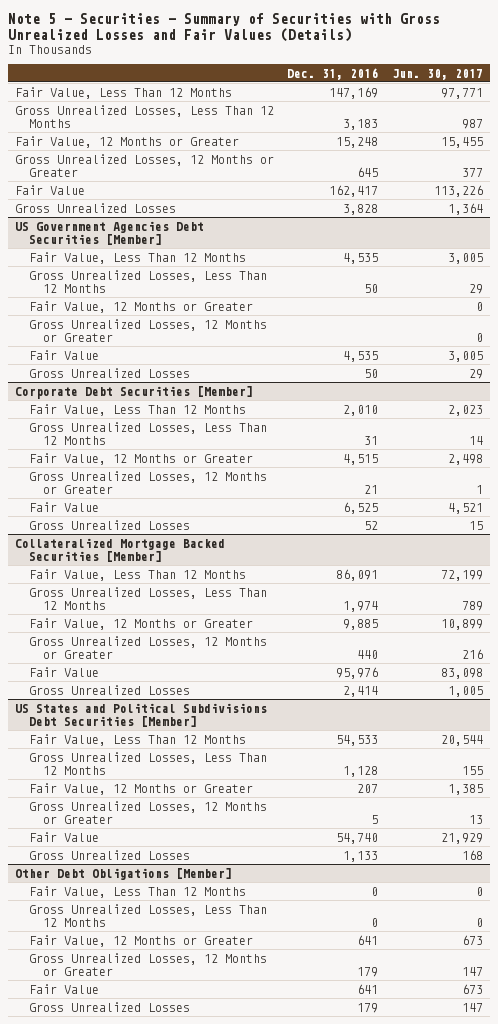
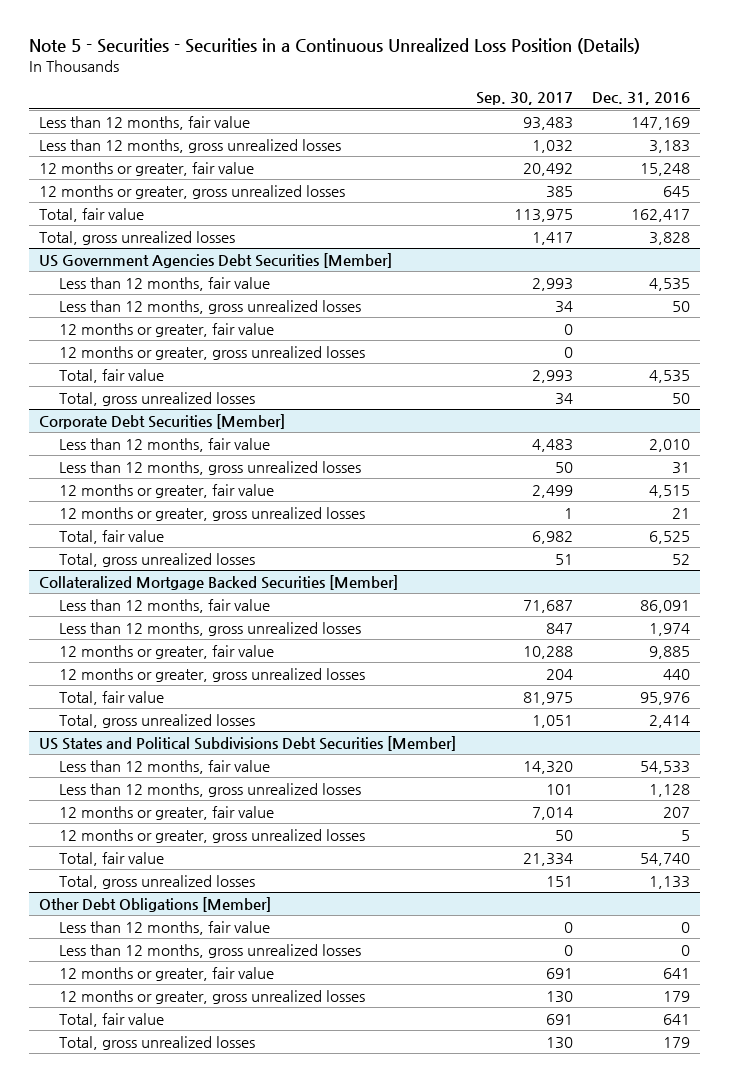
[8,13,441,42] Note 5 - Securities - Summary of Securities with Gross Unrealized Losses and Fair Values (Details) -> [28,38,640,55] Note 5 - Securities - Securities in a Continuous Unrealized Loss Position (Details)
[391,68,483,80] Jun. 30, 2017 -> none
none -> [475,92,573,106] Sep. 30, 2017
[14,86,232,99] Fair Value, Less Than 12 Months -> [38,115,250,130] Less than 12 months, fair value
[14,104,274,128] Gross Unrealized Losses, Less Than 12 Months -> [38,138,341,153] Less than 12 months, gross unrealized losses
[14,135,239,148] Fair Value, 12 Months or Greater -> [38,161,254,176] 12 months or greater, fair value
[14,153,274,177] Gross Unrealized Losses, 12 Months or Greater -> [38,184,345,199] 12 months or greater, gross unrealized losses
[14,184,85,195] Fair Value -> [38,207,144,222] Total, fair value
[14,202,176,213] Gross Unrealized Losses -> [38,230,235,245] Total, gross unrealized losses
[29,251,247,264] Fair Value, Less Than 12 Months -> [59,276,271,291] Less than 12 months, fair value
[29,269,268,293] Gross Unrealized Losses, Less Than 12 Months -> [59,299,362,314] Less than 12 months, gross unrealized losses
[29,300,254,313] Fair Value, 12 Months or Greater -> [59,322,275,337] 12 months or greater, fair value
[29,318,268,342] Gross Unrealized Losses, 12 Months or Greater -> [59,345,366,360] 12 months or greater, gross unrealized losses
[29,349,100,360] Fair Value -> [59,368,165,383] Total, fair value
[29,367,191,378] Gross Unrealized Losses -> [59,391,256,406] Total, gross unrealized losses
[29,403,247,416] Fair Value, Less Than 12 Months -> [59,437,271,452] Less than 12 months, fair value
[29,421,268,445] Gross Unrealized Losses, Less Than 12 Months -> [59,460,362,475] Less than 12 months, gross unrealized losses
[29,452,254,465] Fair Value, 12 Months or Greater -> [59,483,275,498] 12 months or greater, fair value
[29,470,268,494] Gross Unrealized Losses, 12 Months or Greater -> [59,506,366,521] 12 months or greater, gross unrealized losses
[29,501,100,512] Fair Value -> [59,529,165,544] Total, fair value
[29,519,191,530] Gross Unrealized Losses -> [59,552,256,567] Total, gross unrealized losses
[29,568,247,581] Fair Value, Less Than 12 Months -> [59,598,271,613] Less than 12 months, fair value
[29,586,268,610] Gross Unrealized Losses, Less Than 12 Months -> [59,621,362,636] Less than 12 months, gross unrealized losses
[29,617,254,630] Fair Value, 12 Months or Greater -> [59,644,275,659] 12 months or greater, fair value
[29,635,268,659] Gross Unrealized Losses, 12 Months or Greater -> [59,667,366,682] 12 months or greater, gross unrealized losses
[29,666,100,677] Fair Value -> [59,690,165,705] Total, fair value
[29,684,191,695] Gross Unrealized Losses -> [59,713,256,728] Total, gross unrealized losses
[29,733,247,746] Fair Value, Less Than 12 Months -> [59,759,271,774] Less than 12 months, fair value
[29,751,268,775] Gross Unrealized Losses, Less Than 12 Months -> [59,782,362,797] Less than 12 months, gross unrealized losses
[29,782,254,795] Fair Value, 12 Months or Greater -> [59,805,275,820] 12 months or greater, fair value
[29,800,268,824] Gross Unrealized Losses, 12 Months or Greater -> [59,828,366,843] 12 months or greater, gross unrealized losses
[29,831,100,842] Fair Value -> [59,851,165,866] Total, fair value
[29,849,191,860] Gross Unrealized Losses -> [59,874,256,889] Total, gross unrealized losses
[29,885,247,898] Fair Value, Less Than 12 Months -> [59,920,271,935] Less than 12 months, fair value
[29,903,268,927] Gross Unrealized Losses, Less Than 12 Months -> [59,943,362,958] Less than 12 months, gross unrealized losses
[29,934,254,947] Fair Value, 12 Months or Greater -> [59,966,275,981] 12 months or greater, fair value
[29,952,268,976] Gross Unrealized Losses, 12 Months or Greater -> [59,989,366,1004] 12 months or greater, gross unrealized losses
[29,983,100,994] Fair Value -> [59,1012,165,1027] Total, fair value
[29,1001,191,1012] Gross Unrealized Losses -> [59,1035,256,1050] Total, gross unrealized losses

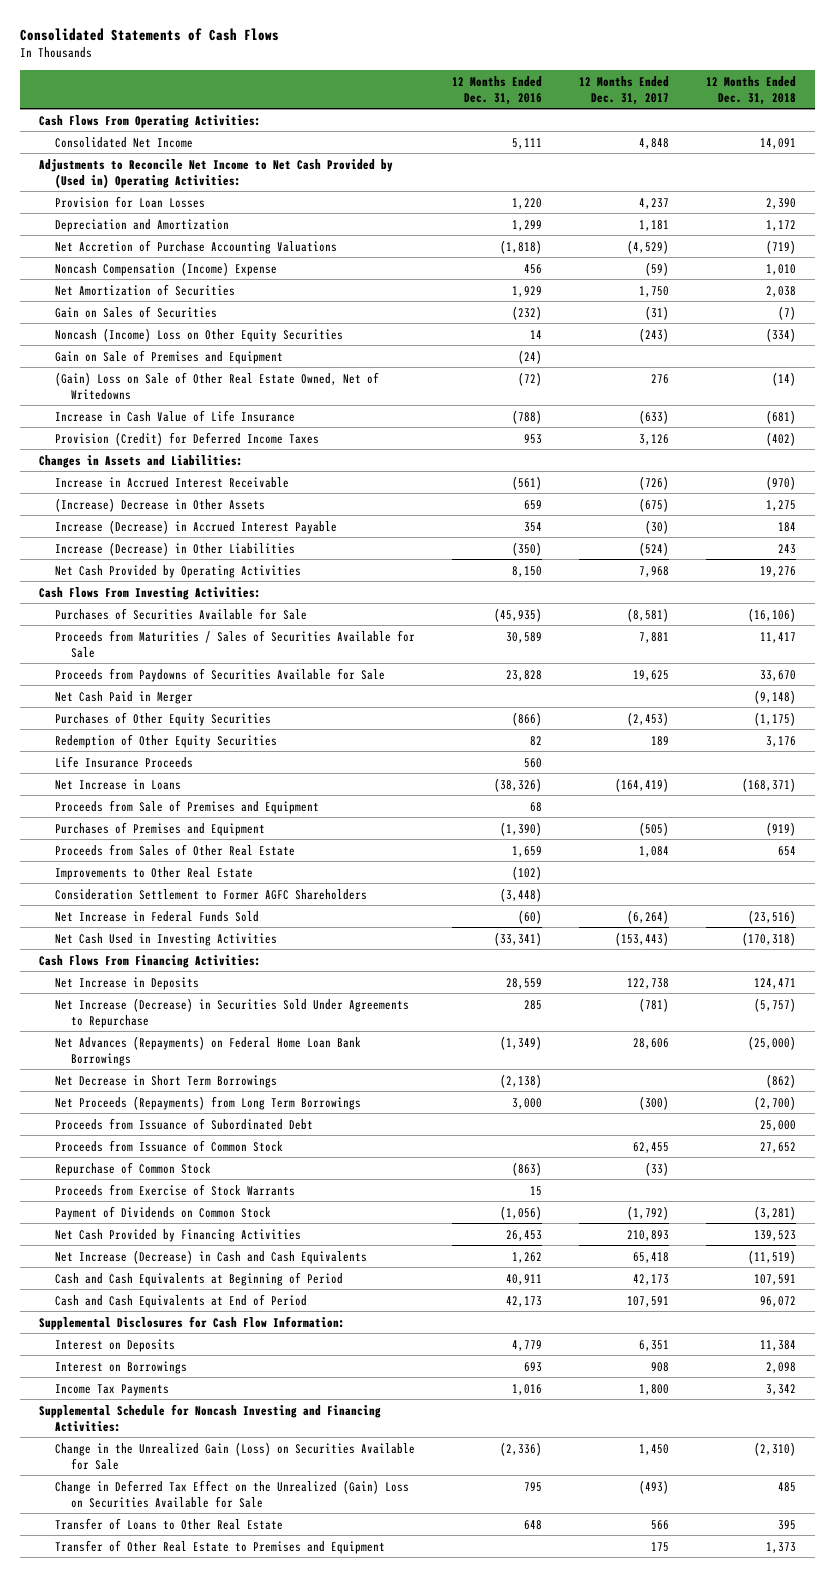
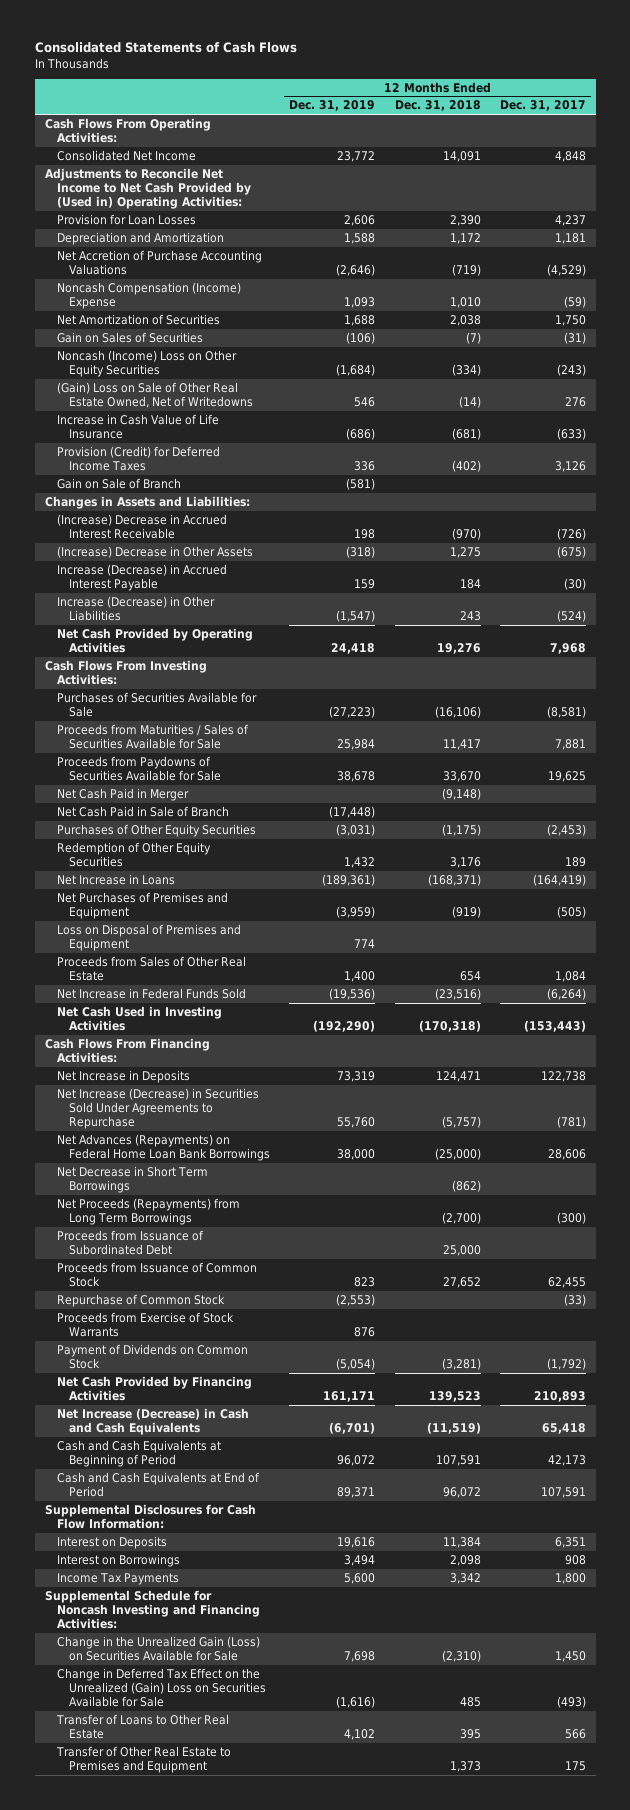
[451,75,542,105] 12 Months Ended Dec. 31, 2016 -> none
none -> [289,100,376,112] Dec. 31, 2019
[54,349,283,364] Gain on Sale of Premises and Equipment -> none
none -> [56,477,181,489] Gain on Sale of Branch
[54,476,289,488] Increase in Accrued Interest Receivable -> [56,513,227,540] (Increase) Decrease in Accrued Interest Receivable
none -> [56,805,229,817] Net Cash Paid in Sale of Branch
[54,755,193,768] Life Insurance Proceeds -> none
[54,799,319,814] Proceeds from Sale of Premises and Equipment -> none
[54,821,265,836] Purchases of Premises and Equipment -> [56,891,228,920] Net Purchases of Premises and Equipment
none -> [56,923,241,952] Loss on Disposal of Premises and Equipment
[54,866,253,880] Improvements to Other Real Estate -> none
[54,888,367,900] Consideration Settlement to Former AGFC Shareholders -> none

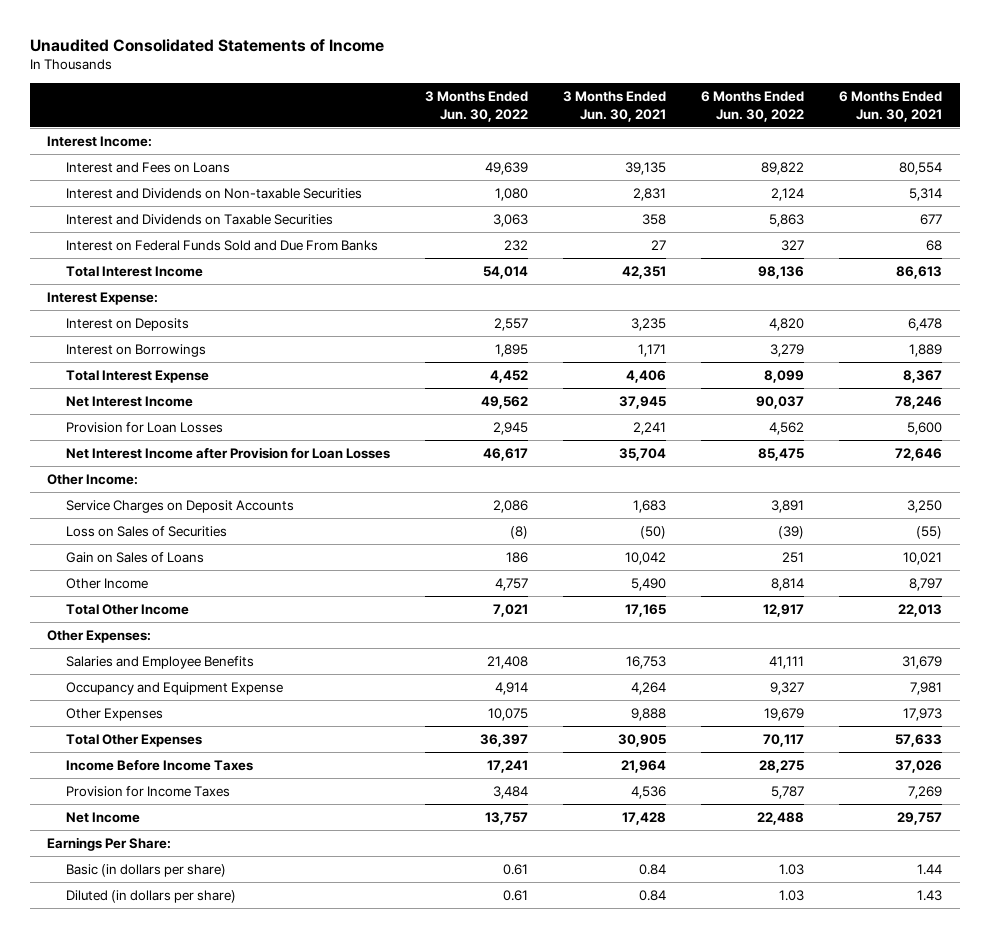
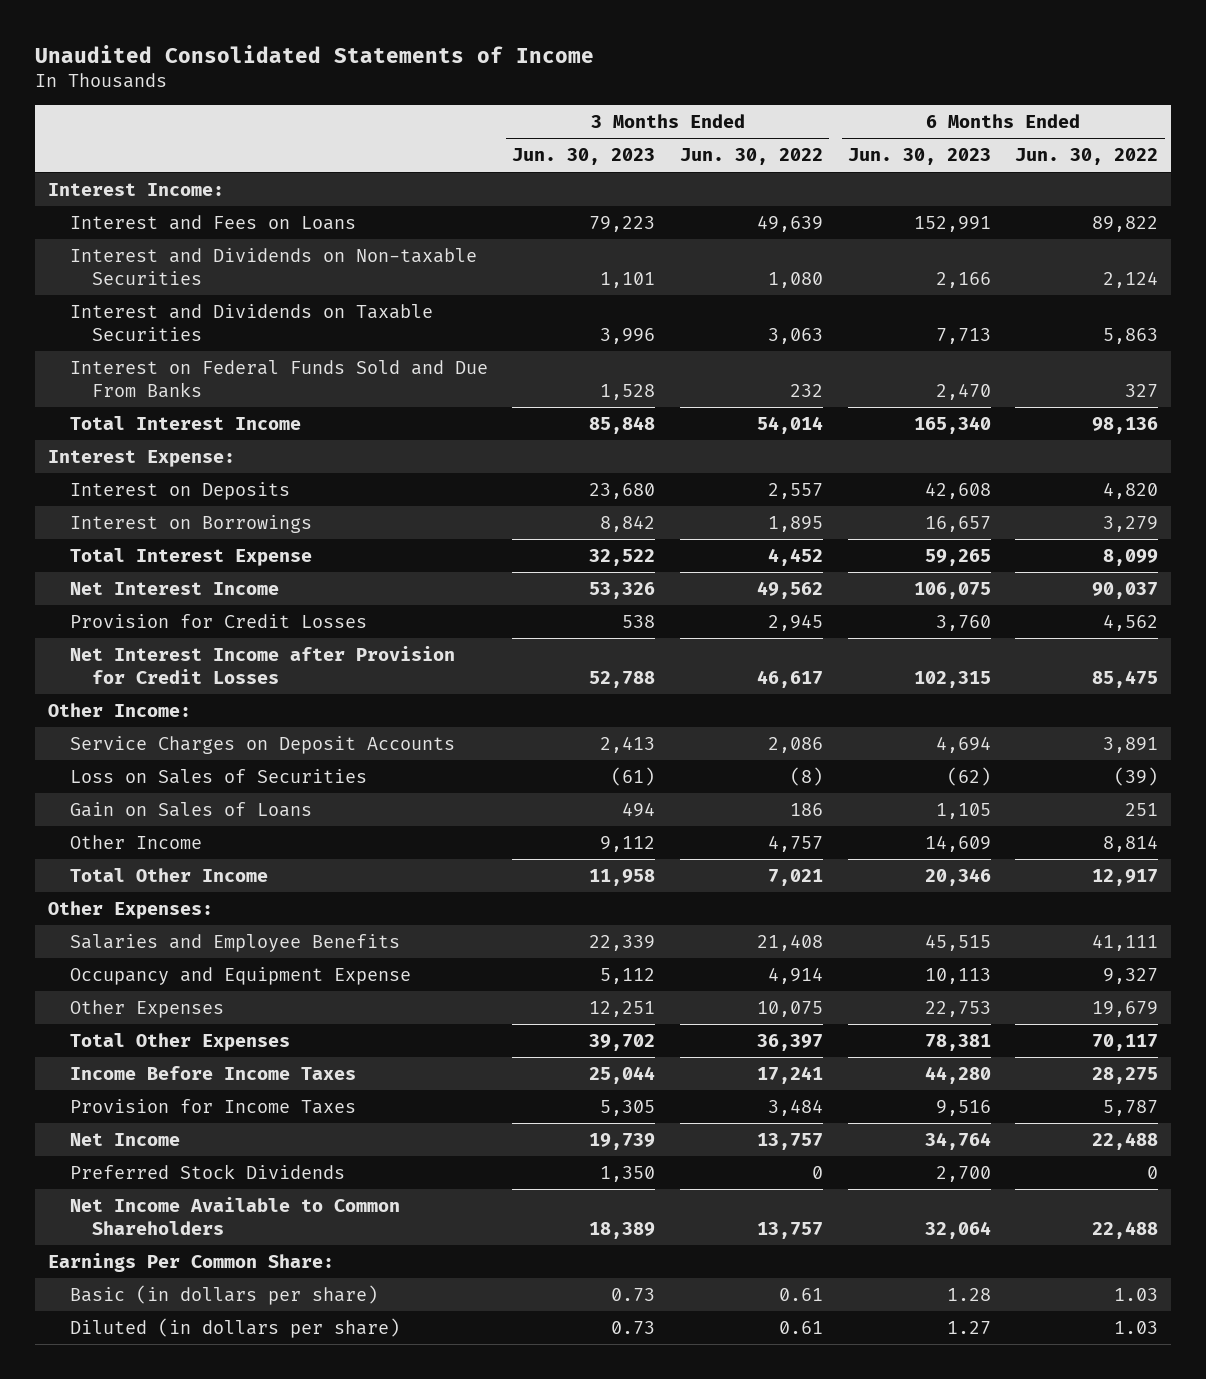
[563,91,667,122] 3 Months Ended Jun. 30, 2021 -> none
[839,91,943,122] 6 Months Ended Jun. 30, 2021 -> none
none -> [512,148,656,166] Jun. 30, 2023
none -> [847,148,991,166] Jun. 30, 2023
[66,422,224,434] Provision for Loan Losses -> [69,613,367,628] Provision for Credit Losses
[66,447,391,460] Net Interest Income after Provision for Loan Losses -> [69,645,455,684] Net Interest Income after Provision for Credit Losses
none -> [69,1163,345,1179] Preferred Stock Dividends
none -> [69,1196,400,1235] Net Income Available to Common Shareholders
[47,837,172,852] Earnings Per Share: -> [47,1252,334,1272] Earnings Per Common Share:

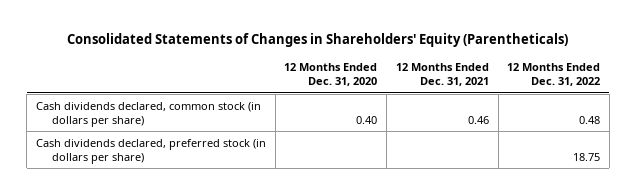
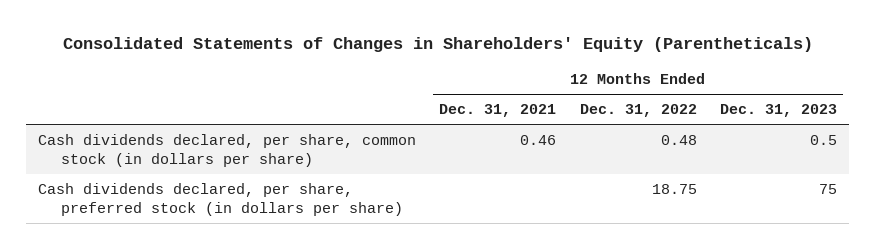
[284,62,378,87] 12 Months Ended Dec. 31, 2020 -> none
none -> [720,104,838,118] Dec. 31, 2023
[35,101,261,127] Cash dividends declared, common stock (in dollars per share) -> [37,133,416,167] Cash dividends declared, per share, common stock (in dollars per share)
[35,138,266,164] Cash dividends declared, preferred stock (in dollars per share) -> [37,182,404,216] Cash dividends declared, per share, preferred stock (in dollars per share)

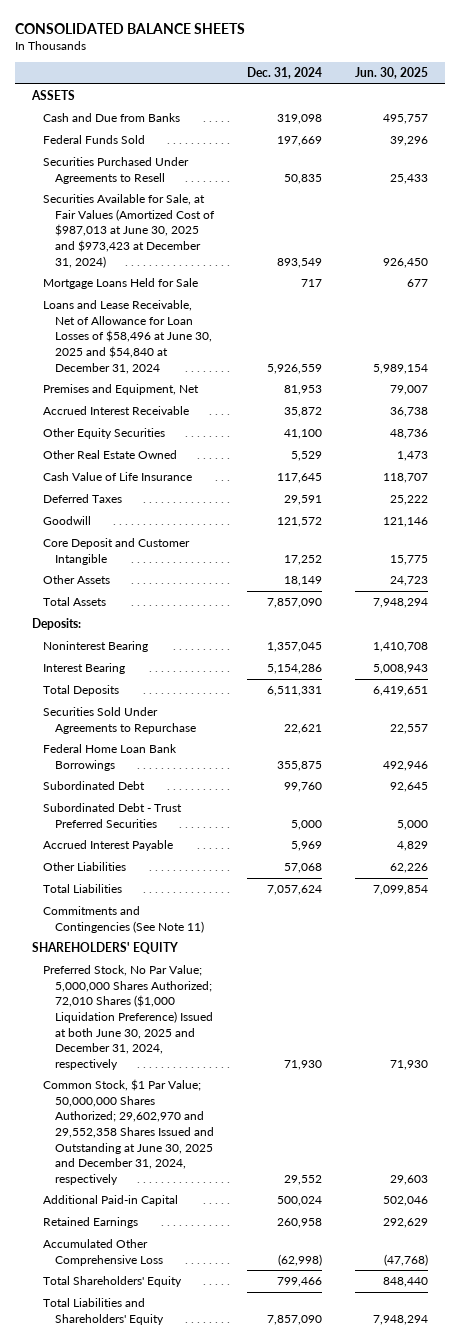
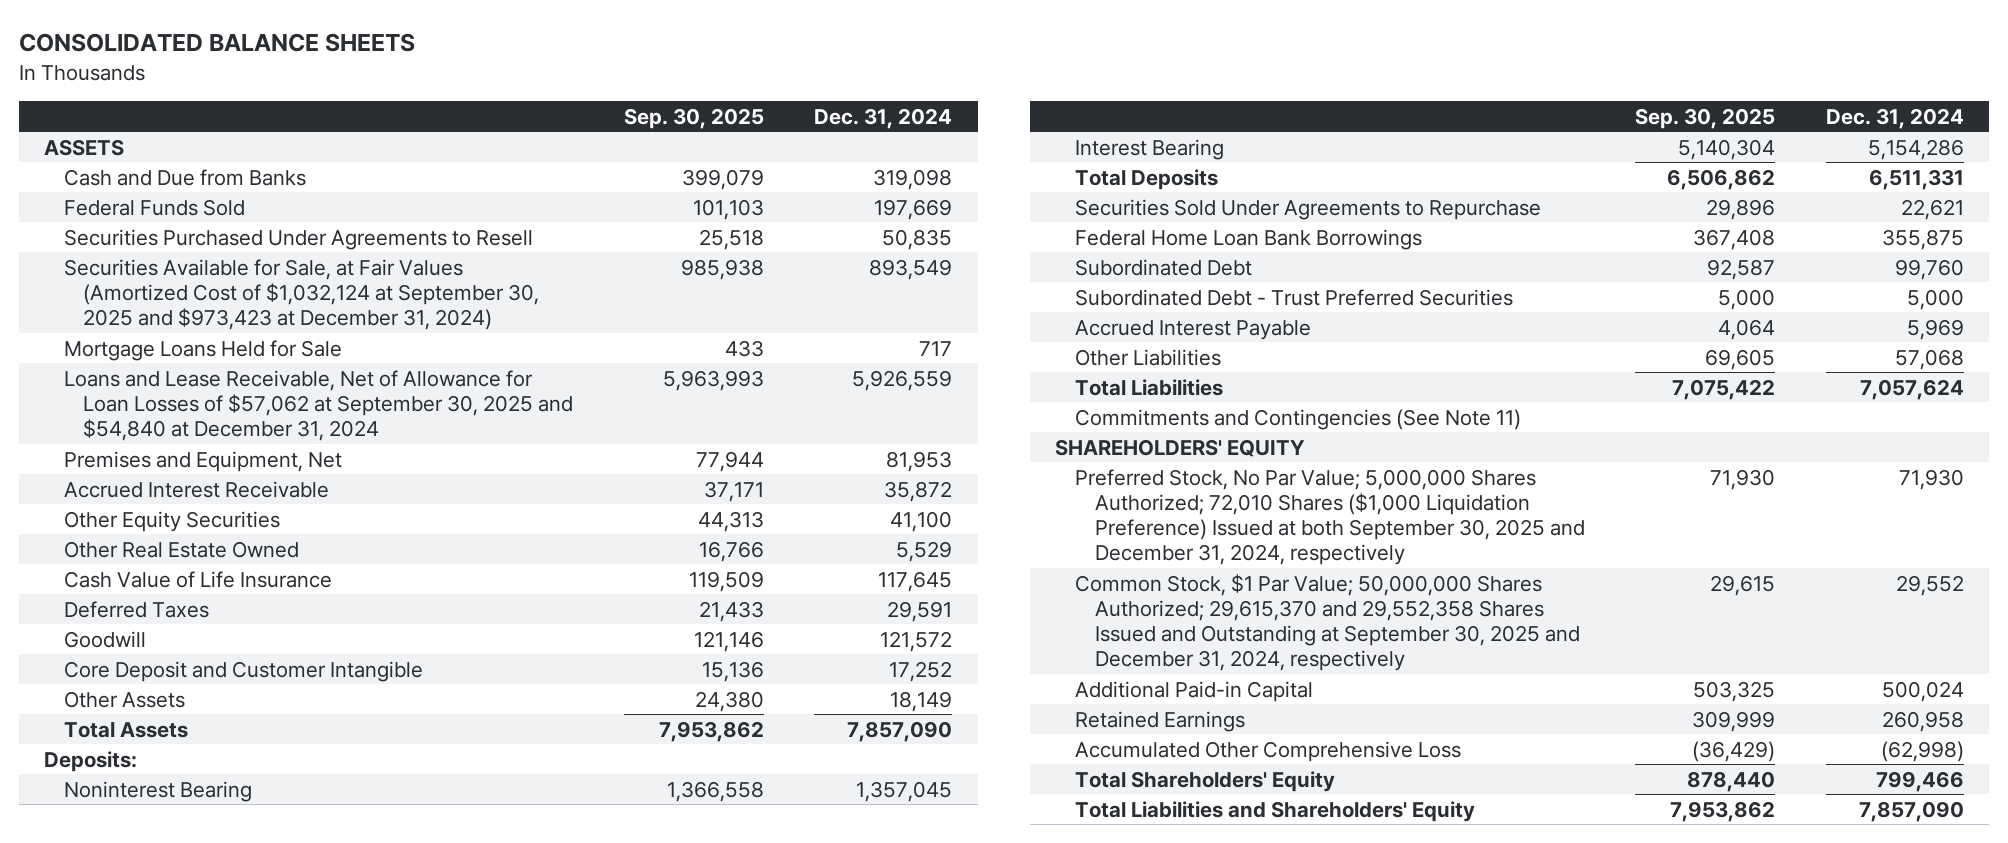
[355,67,429,80] Jun. 30, 2025 -> none
none -> [623,107,764,129] Sep. 30, 2025
[43,194,215,268] Securities Available for Sale, at Fair Values (Amortized Cost of $987,013 at June 30, 2025 and $973,423 at December 31, 2024) -> [63,258,540,330] Securities Available for Sale, at Fair Values (Amortized Cost of $1,032,124 at September 30, 2025 and $973,423 at December 31, 2024)
[43,300,212,374] Loans and Lease Receivable, Net of Allowance for Loan Losses of $58,496 at June 30, 2025 and $54,840 at December 31, 2024 -> [63,369,574,441] Loans and Lease Receivable, Net of Allowance for Loan Losses of $57,062 at September 30, 2025 and $54,840 at December 31, 2024
[43,965,213,1070] Preferred Stock, No Par Value; 5,000,000 Shares Authorized; 72,010 Shares ($1,000 Liquidation Preference) Issued at both June 30, 2025 and December 31, 2024, respectively -> [1074,468,1585,565] Preferred Stock, No Par Value; 5,000,000 Shares Authorized; 72,010 Shares ($1,000 Liquidation Preference) Issued at both September 30, 2025 and December 31, 2024, respectively
[43,1079,214,1185] Common Stock, $1 Par Value; 50,000,000 Shares Authorized; 29,602,970 and 29,552,358 Shares Issued and Outstanding at June 30, 2025 and December 31, 2024, respectively -> [1074,573,1580,671] Common Stock, $1 Par Value; 50,000,000 Shares Authorized; 29,615,370 and 29,552,358 Shares Issued and Outstanding at September 30, 2025 and December 31, 2024, respectively

